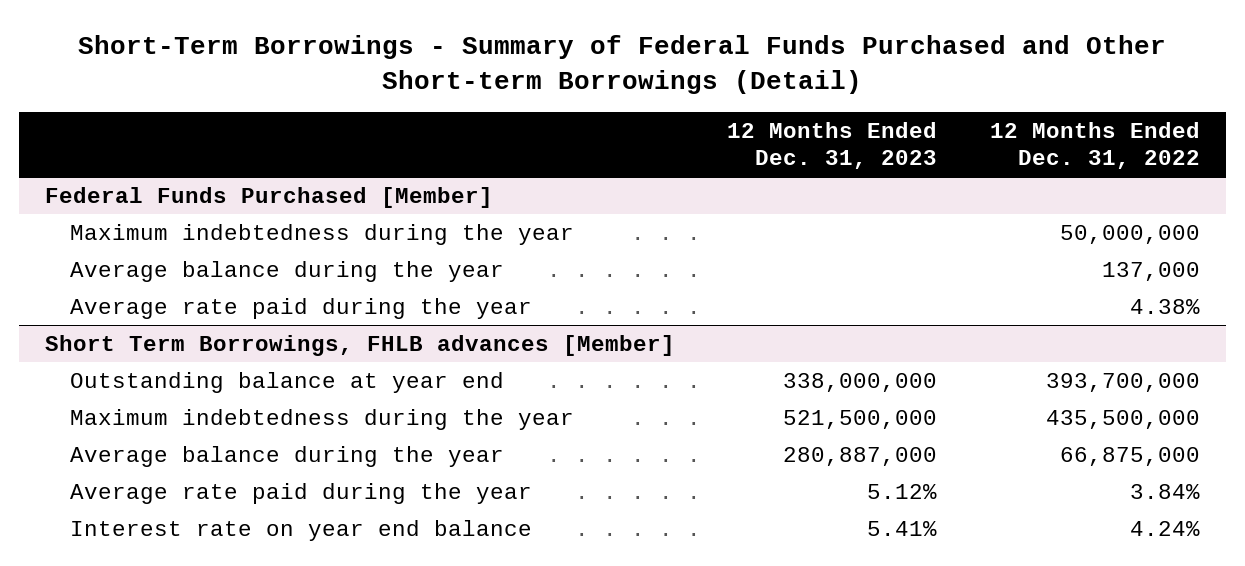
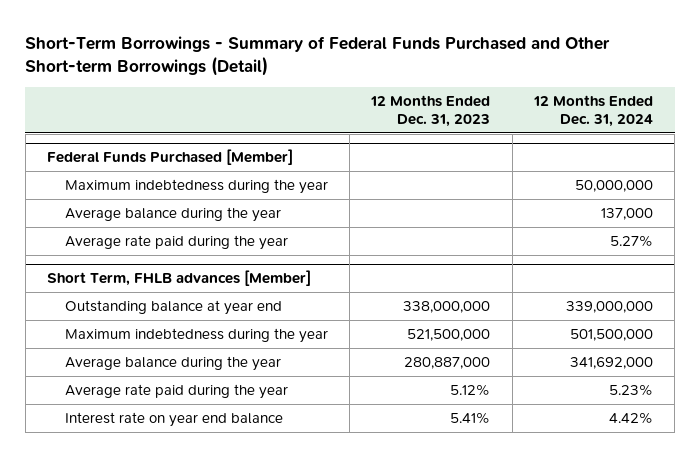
[989,121,1200,170] 12 Months Ended Dec. 31, 2022 -> none
none -> [532,94,653,128] 12 Months Ended Dec. 31, 2024
[44,334,675,356] Short Term Borrowings, FHLB advances [Member] -> [47,270,312,287] Short Term, FHLB advances [Member]

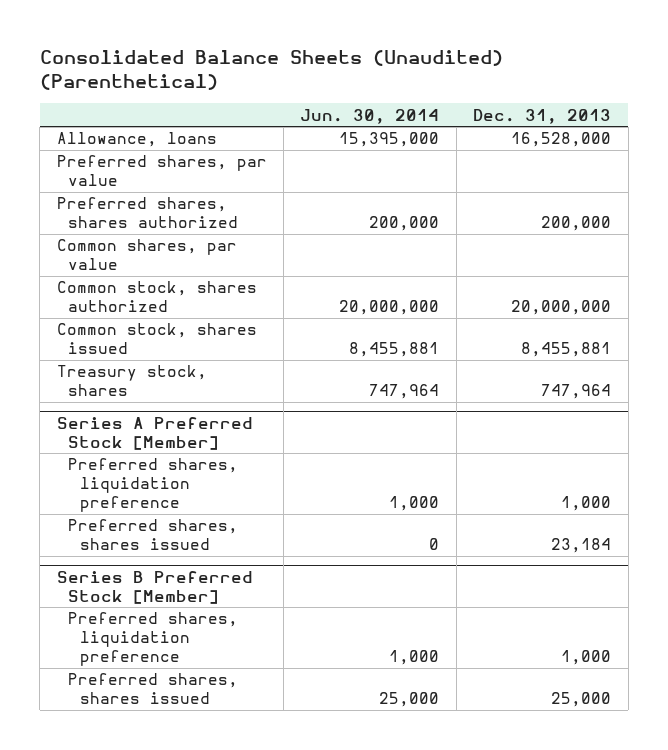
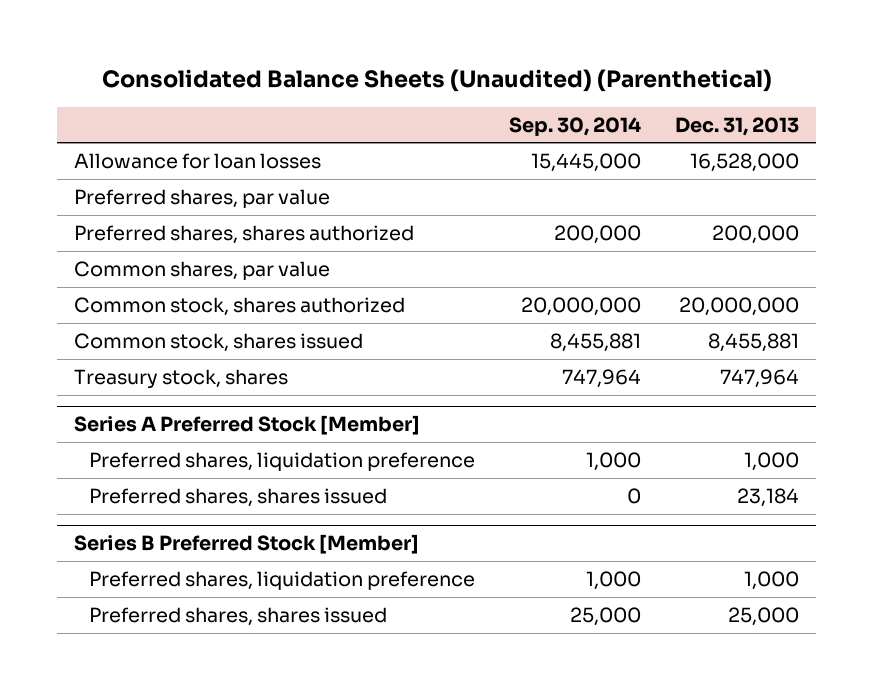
[300,108,440,124] Jun. 30, 2014 -> none
none -> [509,116,642,136] Sep. 30, 2014
[56,132,217,148] Allowance, loans -> [74,152,322,169] Allowance for loan losses

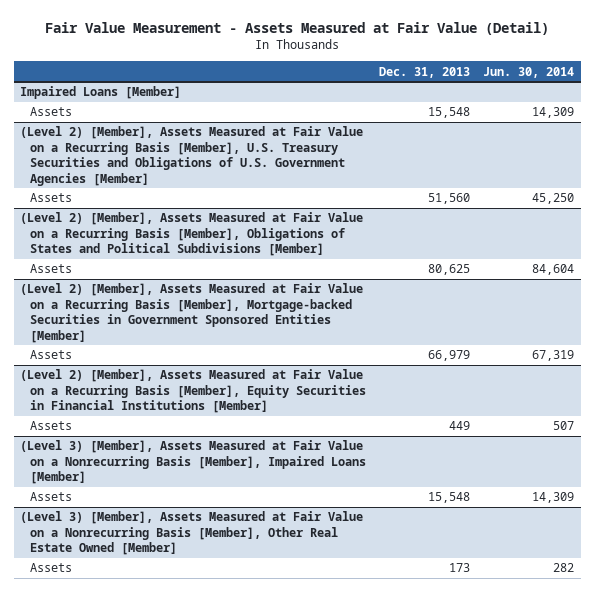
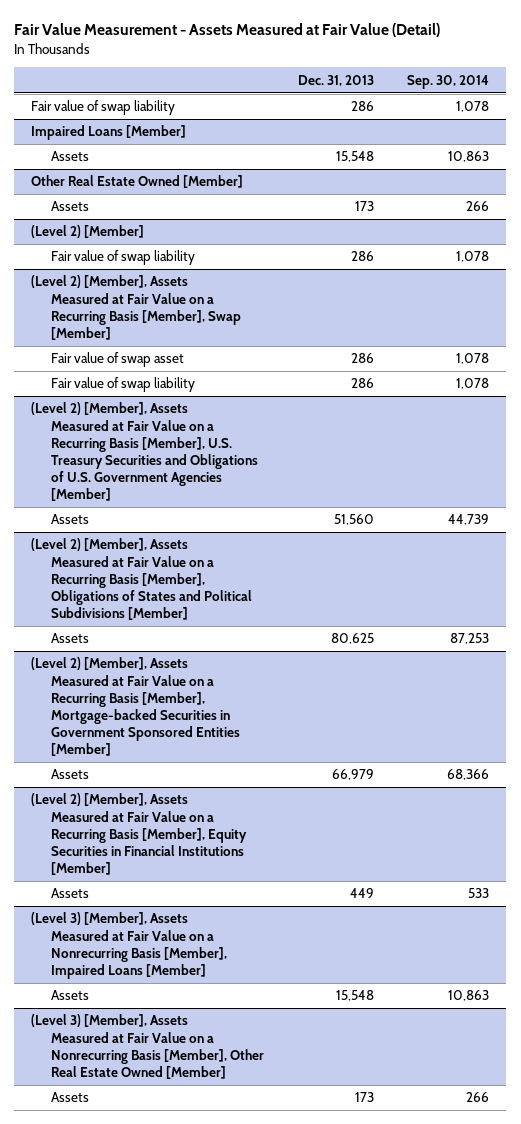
[483,66,575,78] Jun. 30, 2014 -> none
none -> [407,74,490,89] Sep. 30, 2014
none -> [31,100,176,116] Fair value of swap liability
none -> [31,175,244,189] Other Real Estate Owned [Member]
none -> [51,201,90,212] Assets
none -> [31,225,145,239] (Level 2) [Member]
none -> [51,250,196,266] Fair value of swap liability
none -> [31,275,242,340] (Level 2) [Member], Assets Measured at Fair Value on a Recurring Basis [Member], Swap [Member]
none -> [51,352,185,368] Fair value of swap asset
none -> [51,377,196,393] Fair value of swap liability

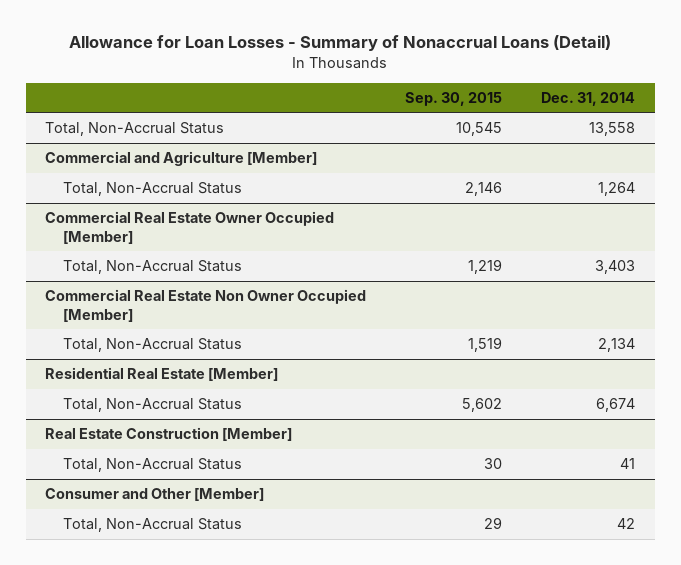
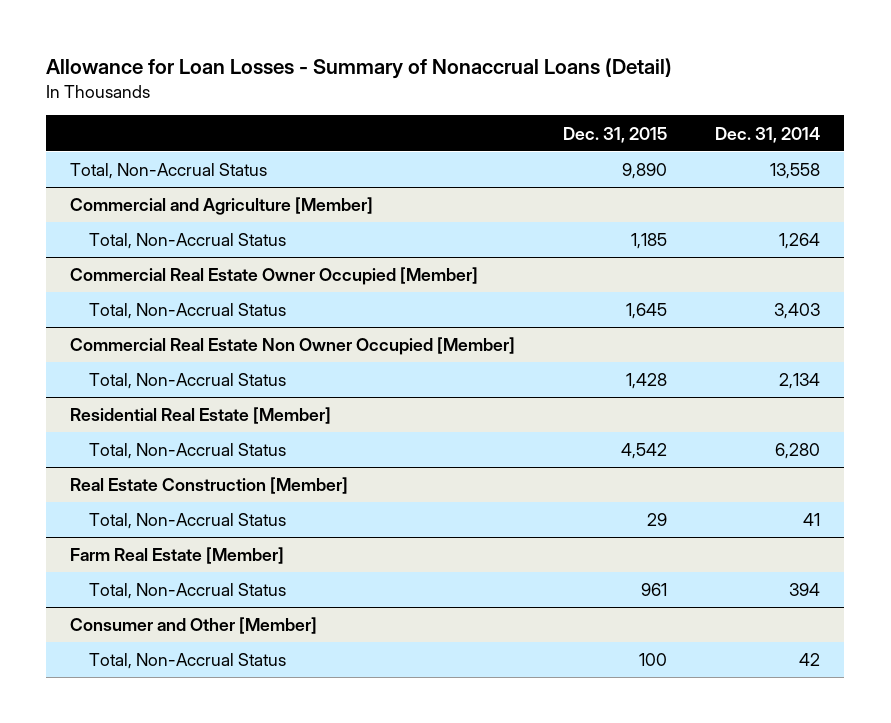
[405,91,503,106] Sep. 30, 2015 -> none
none -> [563,126,668,143] Dec. 31, 2015
[596,398,636,413] 6,674 -> [775,443,821,460] 6,280
none -> [70,547,285,565] Farm Real Estate [Member]
none -> [88,583,286,600] Total, Non-Accrual Status

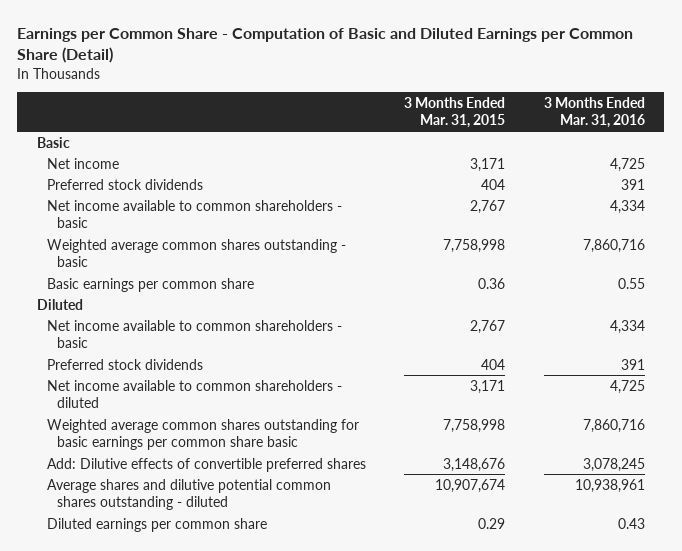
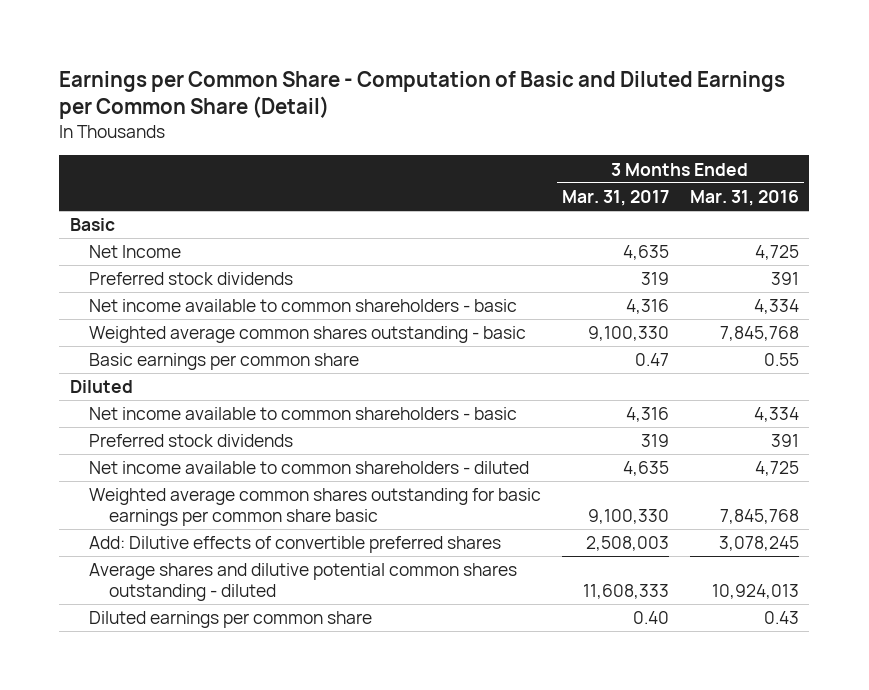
[404,96,506,129] 3 Months Ended Mar. 31, 2015 -> none
none -> [562,189,670,206] Mar. 31, 2017
[46,157,119,169] Net income -> [89,245,182,259] Net Income
[583,238,646,253] 7,860,716 -> [719,326,799,342] 7,845,768
[583,418,646,433] 7,860,716 -> [719,508,799,524] 7,845,768
[575,478,646,493] 10,938,961 -> [711,583,799,599] 10,924,013

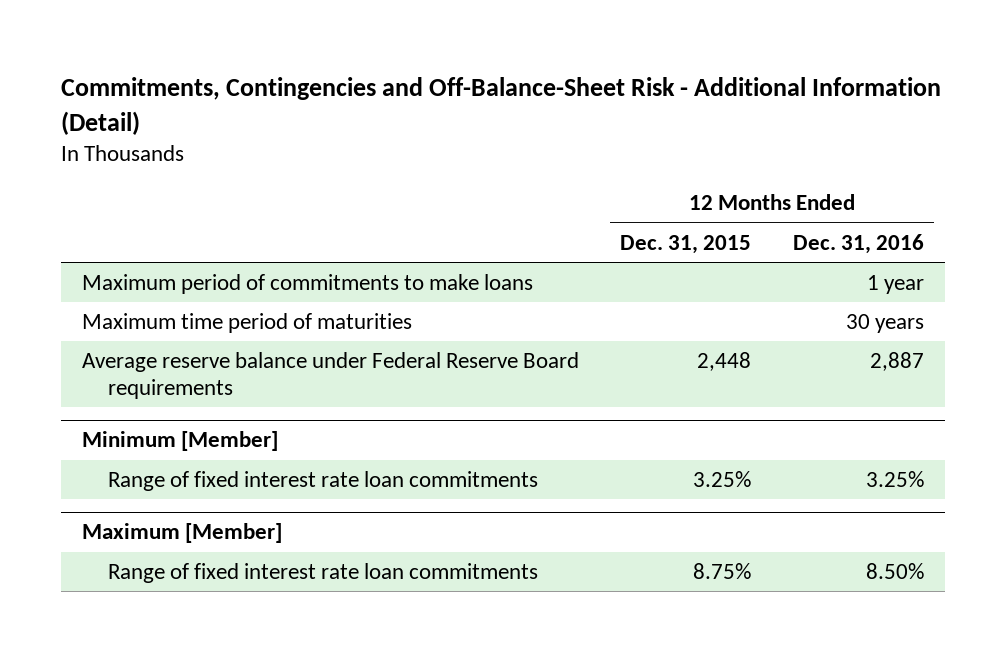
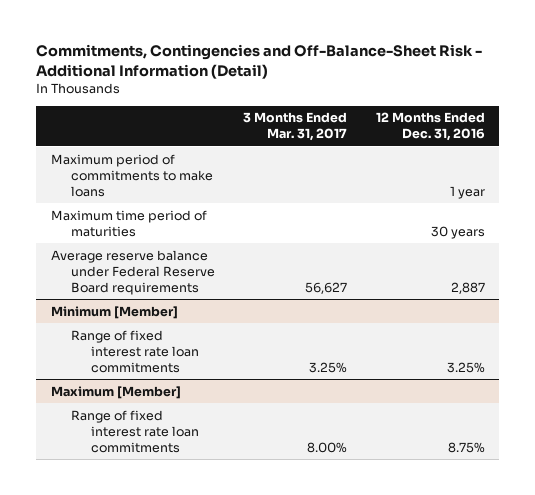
[620,234,752,254] Dec. 31, 2015 -> none
none -> [243,112,348,142] 3 Months Ended Mar. 31, 2017
[865,562,924,579] 8.50% -> [447,441,485,453] 8.75%

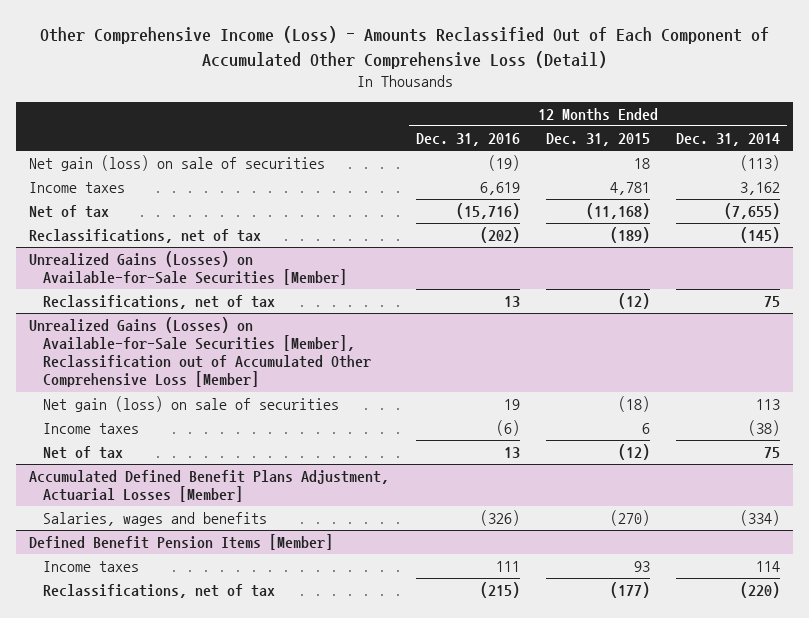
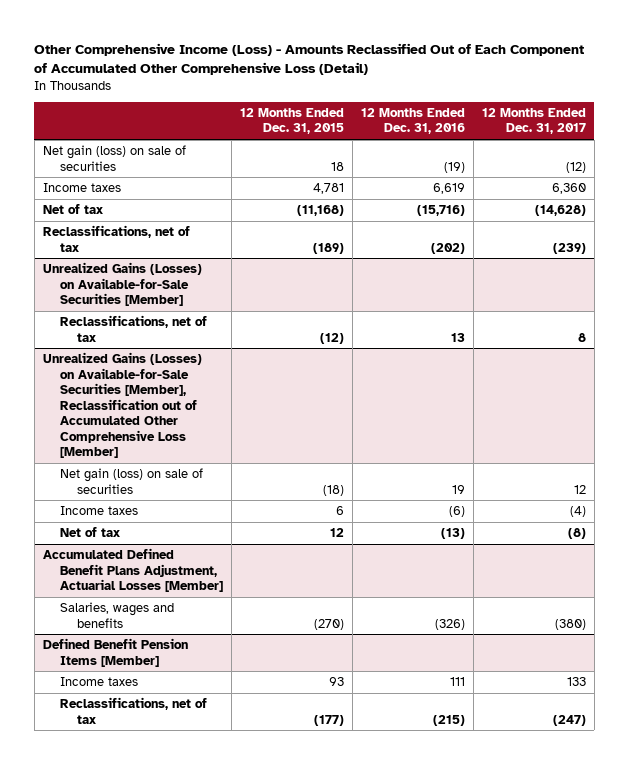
[676,133,781,147] Dec. 31, 2014 -> none
none -> [481,107,586,135] 12 Months Ended Dec. 31, 2017
[503,447,520,459] 13 -> [440,528,465,540] (13)
[617,444,650,461] (12) -> [329,528,344,538] 12

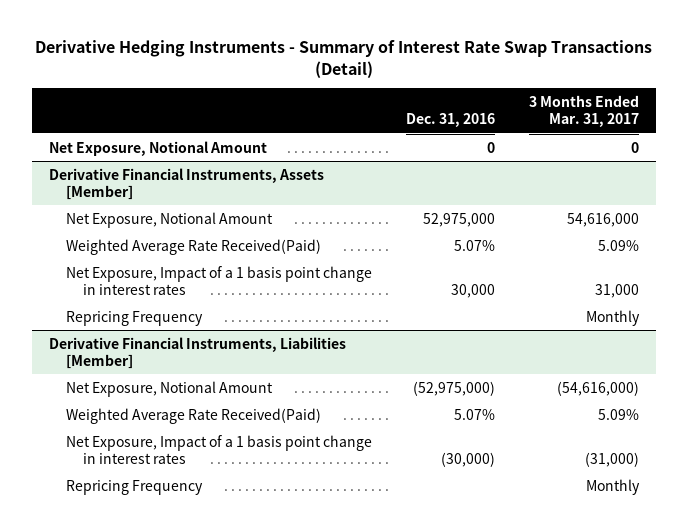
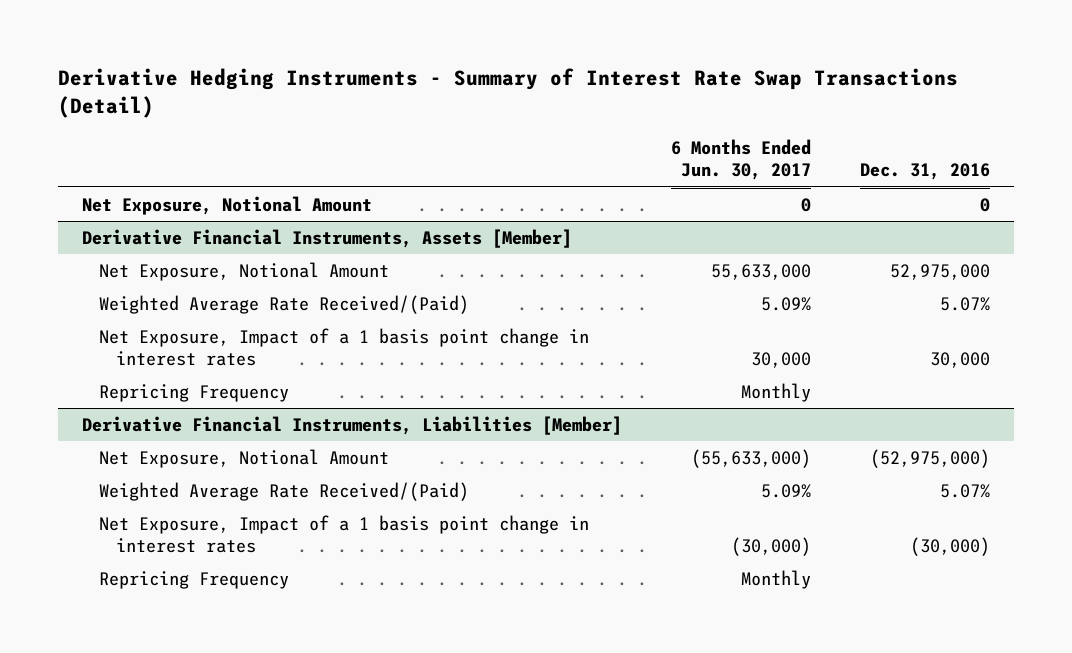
[529,95,640,128] 3 Months Ended Mar. 31, 2017 -> none
none -> [671,138,812,181] 6 Months Ended Jun. 30, 2017
[65,238,321,255] Weighted Average Rate Received(Paid) -> [98,294,469,314] Weighted Average Rate Received/(Paid)
[65,407,321,424] Weighted Average Rate Received(Paid) -> [98,481,469,501] Weighted Average Rate Received/(Paid)

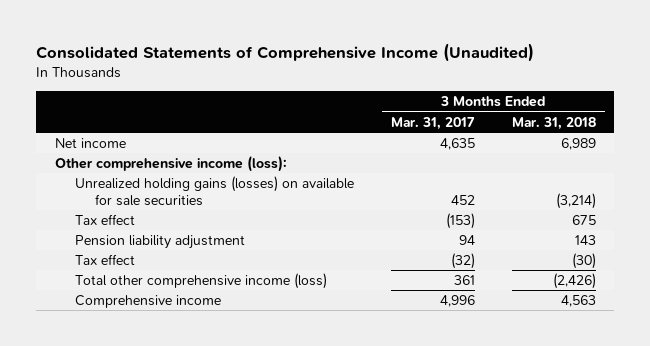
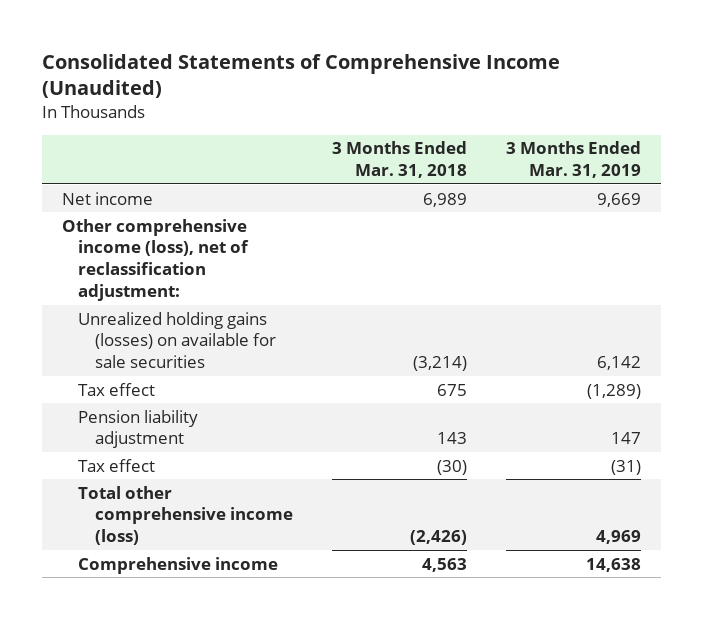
[390,116,475,130] Mar. 31, 2017 -> none
none -> [506,141,642,179] 3 Months Ended Mar. 31, 2019
[54,155,287,172] Other comprehensive income (loss): -> [61,218,250,302] Other comprehensive income (loss), net of reclassification adjustment:

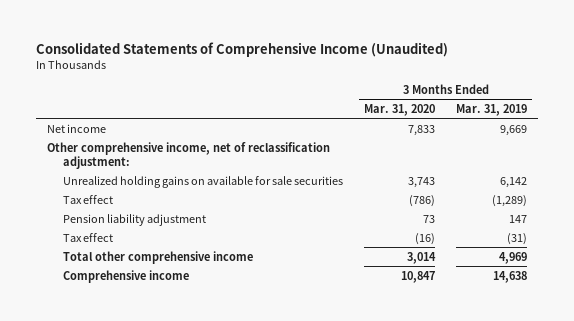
[331,141,467,179] 3 Months Ended Mar. 31, 2018 -> none
none -> [364,103,436,116] Mar. 31, 2020
[61,218,250,302] Other comprehensive income (loss), net of reclassification adjustment: -> [46,141,330,169] Other comprehensive income, net of reclassification adjustment:
[78,311,276,369] Unrealized holding gains (losses) on available for sale securities -> [63,175,344,188] Unrealized holding gains on available for sale securities
[78,485,293,546] Total other comprehensive income (loss) -> [63,250,254,264] Total other comprehensive income

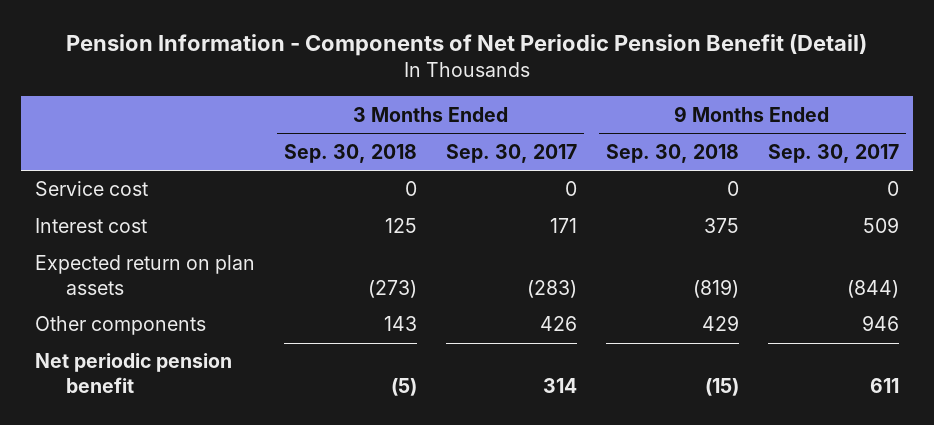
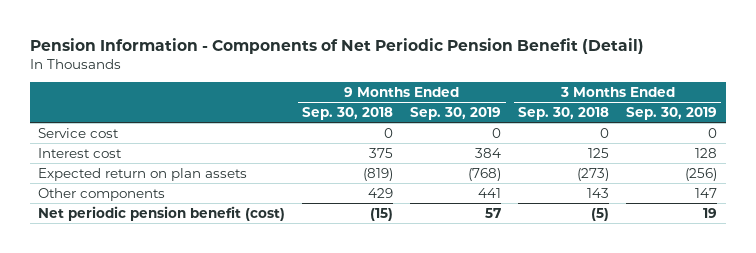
[446,143,578,163] Sep. 30, 2017 -> none
[767,143,899,163] Sep. 30, 2017 -> none
none -> [410,107,502,121] Sep. 30, 2019
none -> [626,107,718,121] Sep. 30, 2019
[35,353,233,393] Net periodic pension benefit -> [38,205,286,221] Net periodic pension benefit (cost)

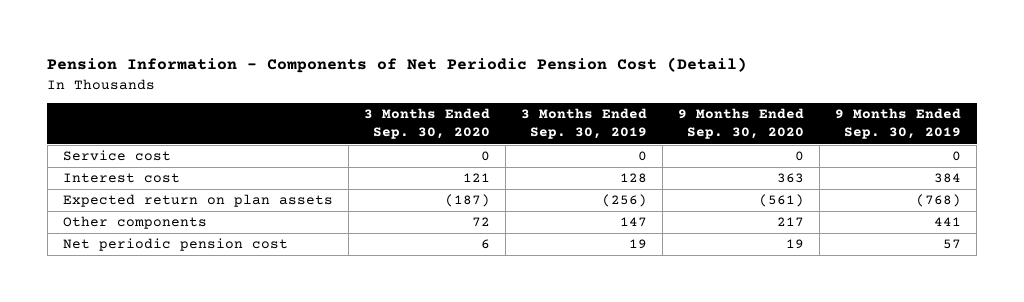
[29,37,644,54] Pension Information - Components of Net Periodic Pension Benefit (Detail) -> [47,57,748,74] Pension Information - Components of Net Periodic Pension Cost (Detail)
[302,107,394,121] Sep. 30, 2018 -> none
[518,107,610,121] Sep. 30, 2018 -> none
none -> [363,108,490,140] 3 Months Ended Sep. 30, 2020
none -> [678,108,805,140] 9 Months Ended Sep. 30, 2020
[38,205,286,221] Net periodic pension benefit (cost) -> [62,238,288,252] Net periodic pension cost

